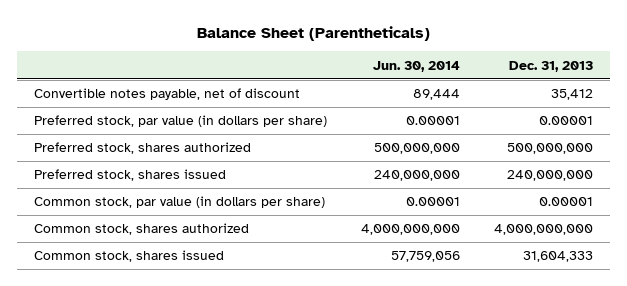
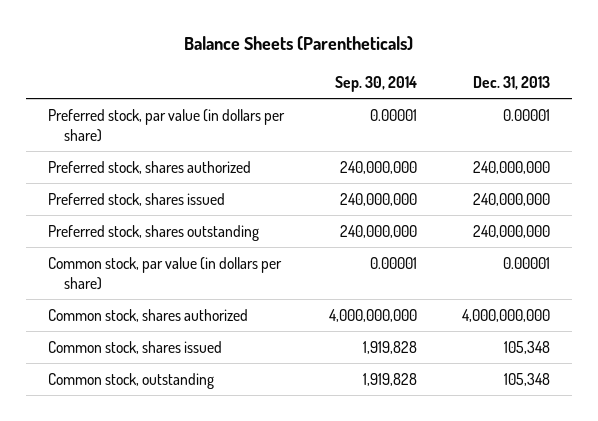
[196,26,430,42] Balance Sheet (Parentheticals) -> [184,36,414,52] Balance Sheets (Parentheticals)
[373,60,461,72] Jun. 30, 2014 -> none
none -> [335,75,418,92] Sep. 30, 2014
[34,88,301,101] Convertible notes payable, net of discount -> none
[506,143,593,155] 500,000,000 -> [472,160,550,174] 240,000,000
none -> [48,224,260,241] Preferred stock, shares outstanding
[522,251,593,263] 31,604,333 -> [503,340,550,354] 105,348
none -> [48,372,215,389] Common stock, outstanding

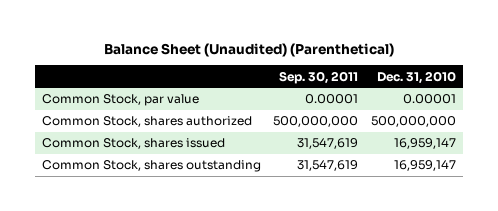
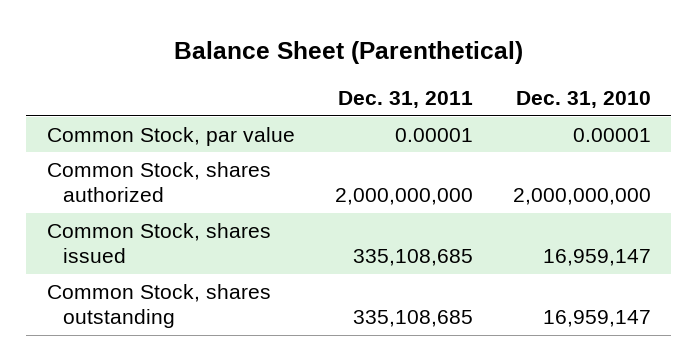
[103,42,394,57] Balance Sheet (Unaudited) (Parenthetical) -> [173,41,523,65] Balance Sheet (Parenthetical)
[279,70,359,84] Sep. 30, 2011 -> none
none -> [337,91,473,109] Dec. 31, 2011
[371,116,457,128] 500,000,000 -> [512,188,651,206] 2,000,000,000

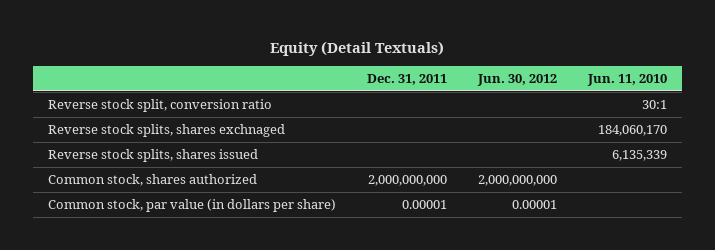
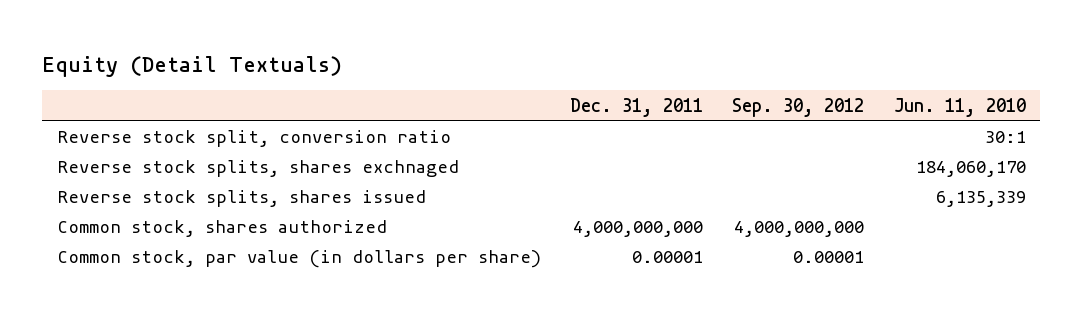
[476,73,557,86] Jun. 30, 2012 -> none
none -> [732,97,865,117] Sep. 30, 2012
[368,175,448,187] 2,000,000,000 -> [573,220,704,237] 4,000,000,000

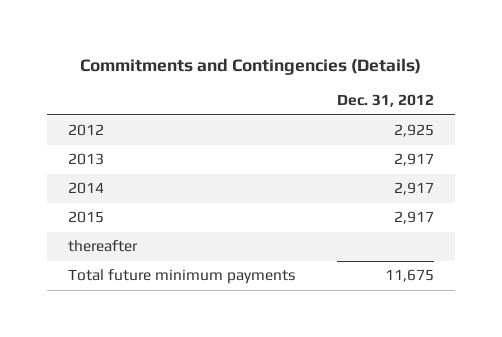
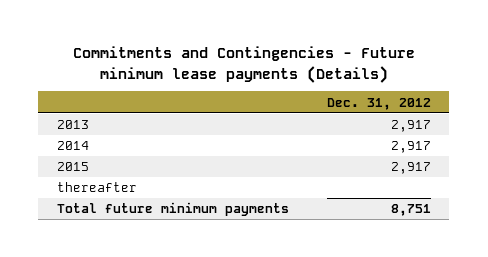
[79,57,421,75] Commitments and Contingencies (Details) -> [72,46,415,83] Commitments and Contingencies - Future minimum lease payments (Details)
[67,124,104,137] 2012 -> none
[384,269,434,283] 11,675 -> [390,204,431,217] 8,751

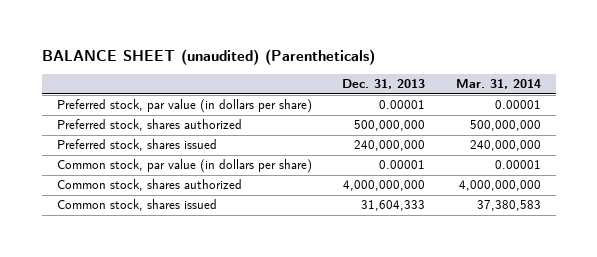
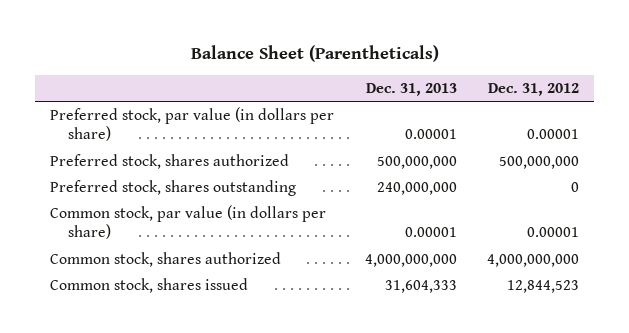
[41,49,375,66] BALANCE SHEET (unaudited) (Parentheticals) -> [190,45,439,63] Balance Sheet (Parentheticals)
[455,79,541,90] Mar. 31, 2014 -> none
none -> [487,82,579,96] Dec. 31, 2012
[56,139,217,152] Preferred stock, shares issued -> [50,180,297,197] Preferred stock, shares outstanding

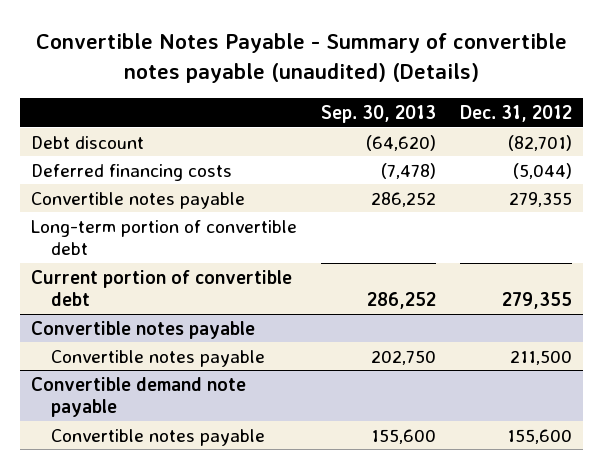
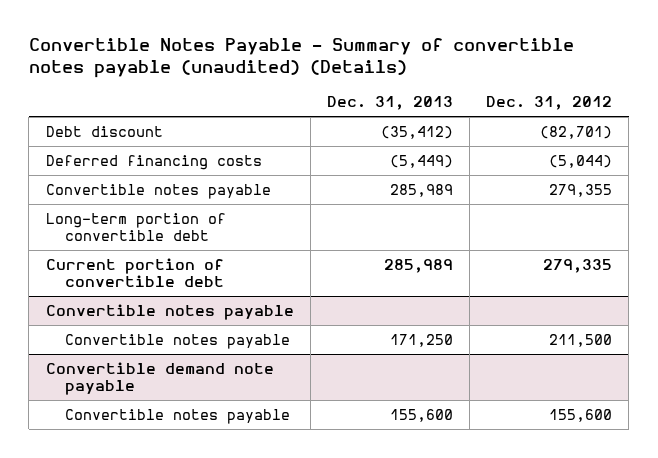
[321,104,437,123] Sep. 30, 2013 -> none
none -> [326,96,453,111] Dec. 31, 2013
[501,292,572,310] 279,355 -> [543,258,613,273] 279,335

